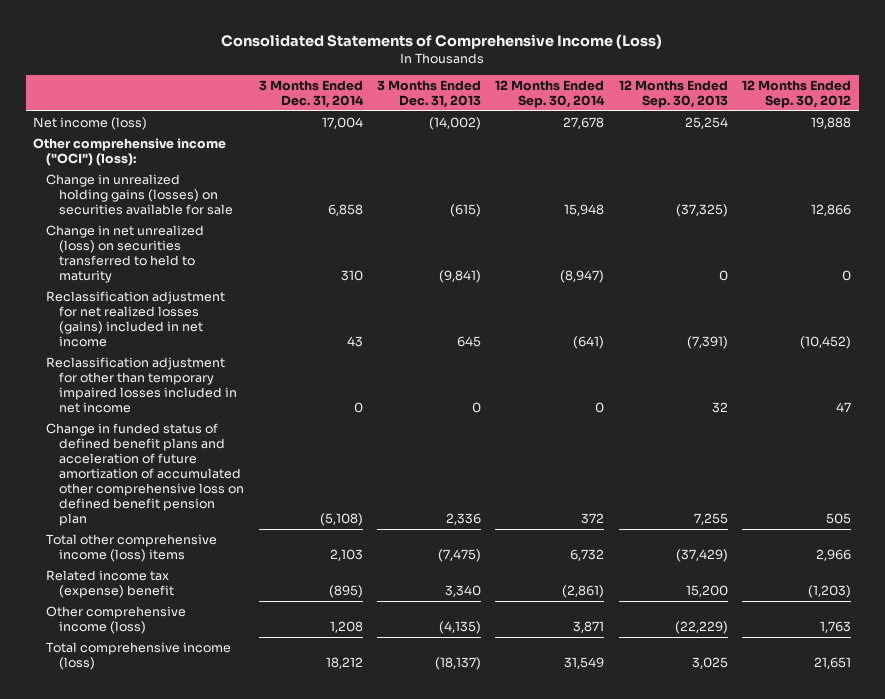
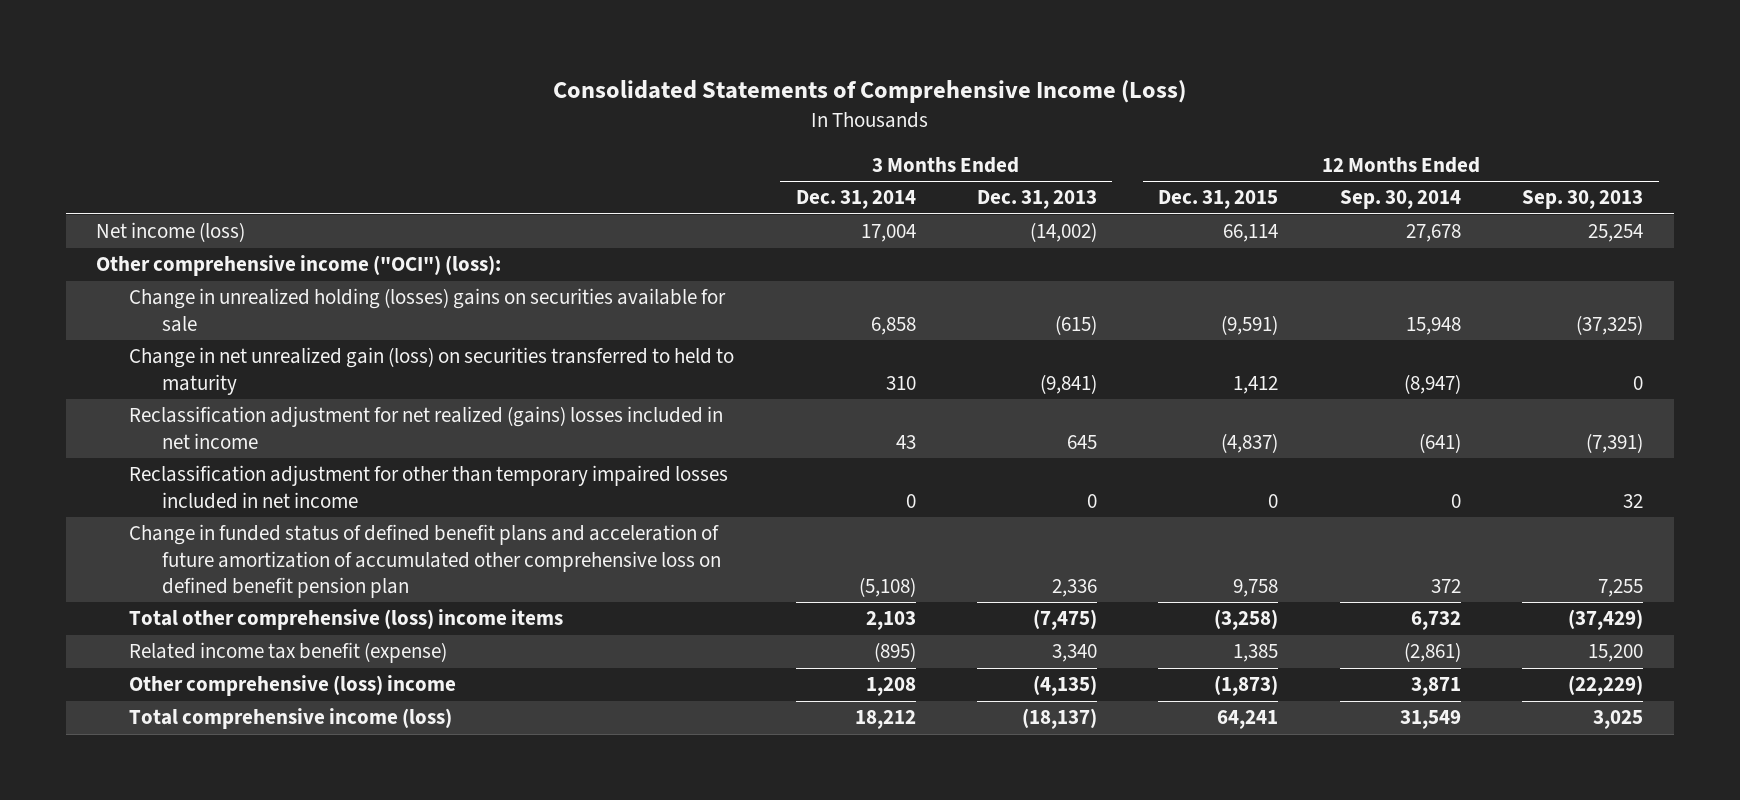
[742,79,852,108] 12 Months Ended Sep. 30, 2012 -> none
none -> [1158,190,1279,210] Dec. 31, 2015
[46,173,234,215] Change in unrealized holding gains (losses) on securities available for sale -> [129,288,727,332] Change in unrealized holding (losses) gains on securities available for sale
[46,224,205,284] Change in net unrealized (loss) on securities transferred to held to maturity -> [129,347,735,395] Change in net unrealized gain (loss) on securities transferred to held to maturity
[46,290,226,348] Reclassification adjustment for net realized losses (gains) included in net income -> [129,406,724,449] Reclassification adjustment for net realized (gains) losses included in net income
[46,533,218,562] Total other comprehensive income (loss) items -> [129,609,564,631] Total other comprehensive (loss) income items
[46,569,175,598] Related income tax (expense) benefit -> [129,642,448,664] Related income tax benefit (expense)
[46,605,187,634] Other comprehensive income (loss) -> [129,675,457,697] Other comprehensive (loss) income

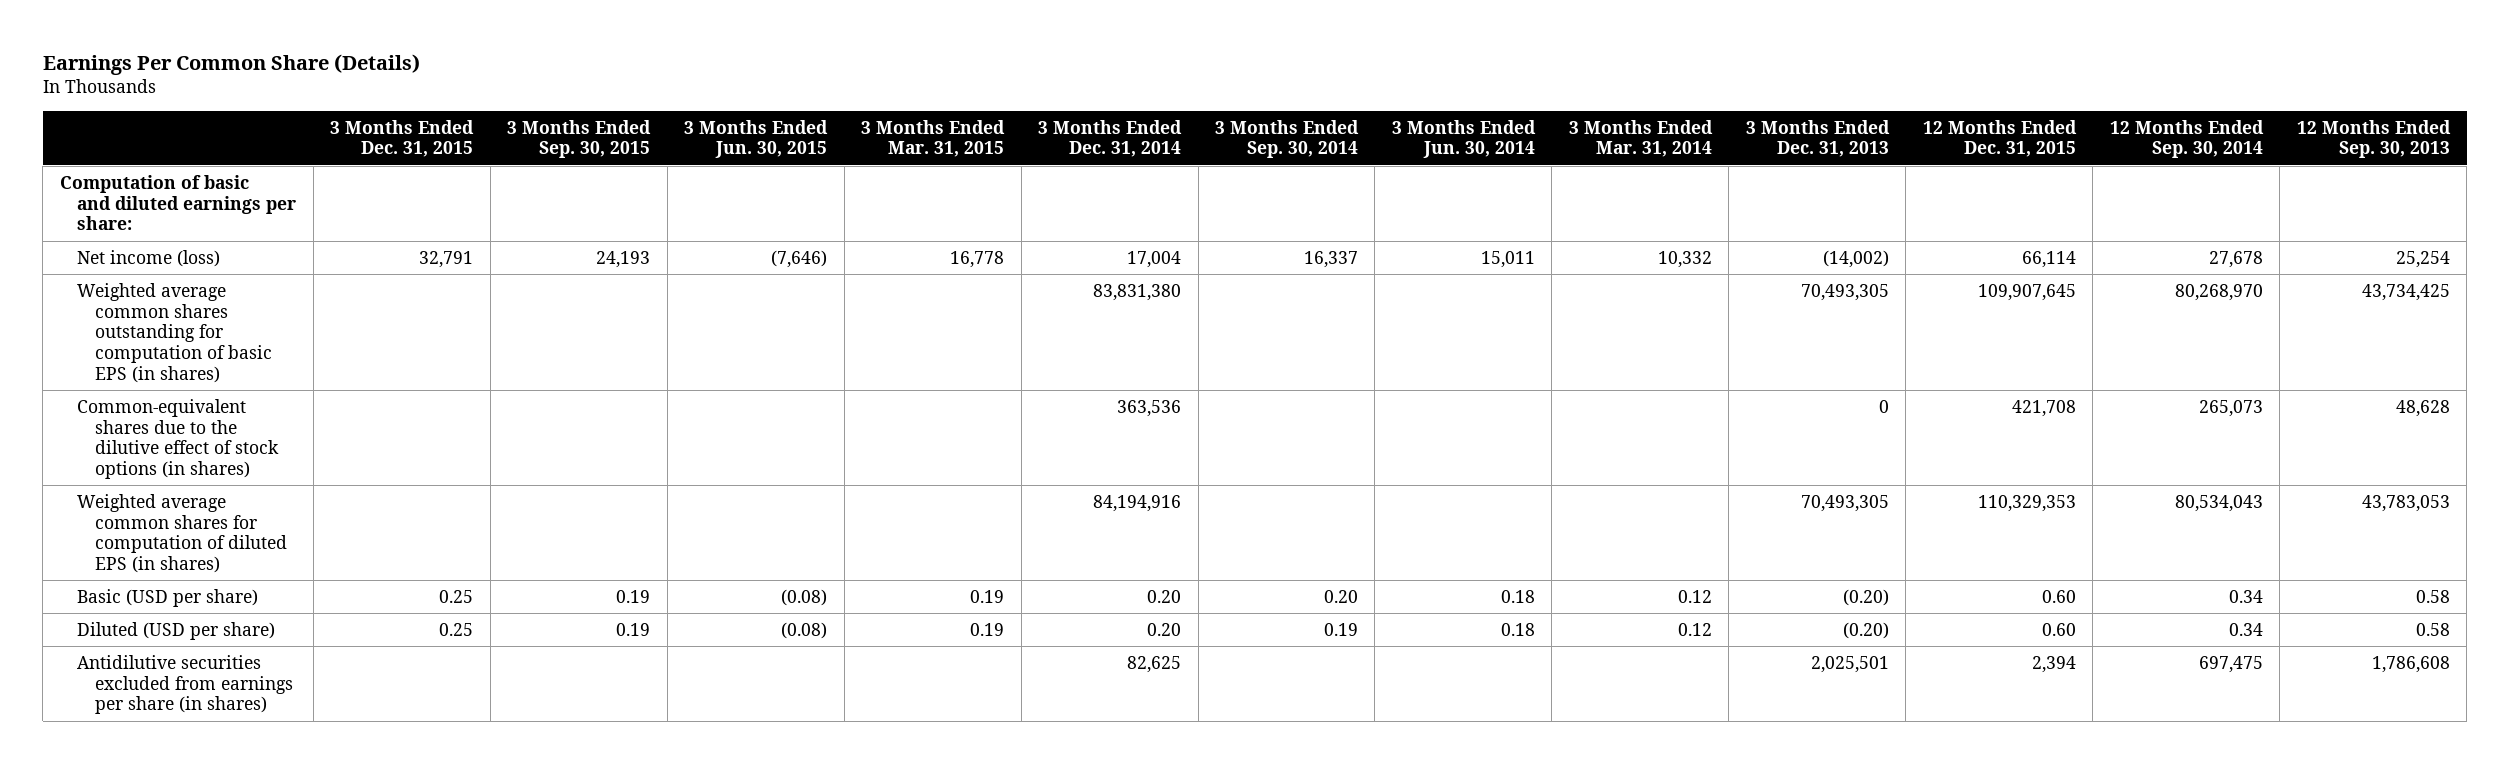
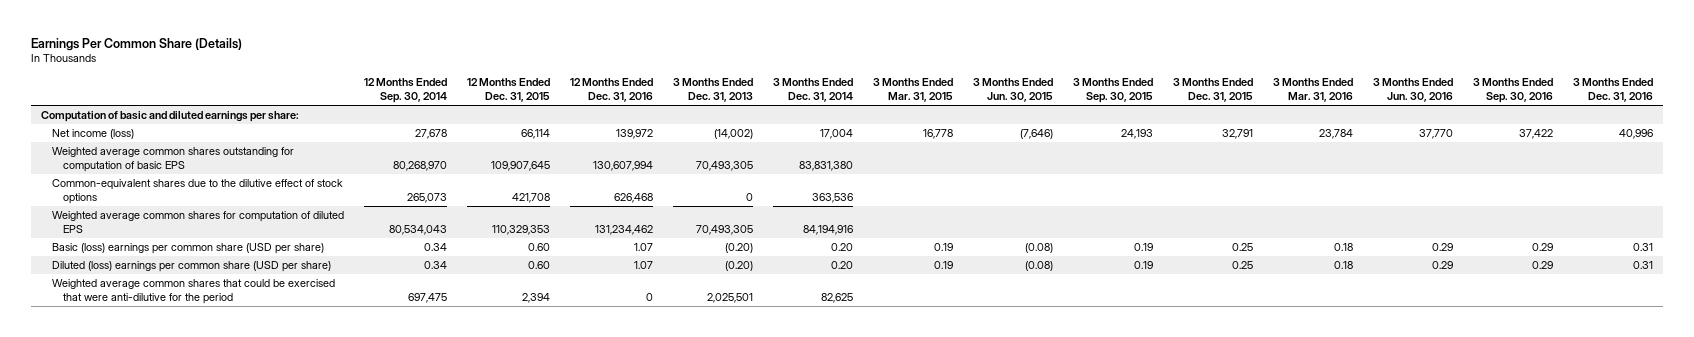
[1215,119,1360,159] 3 Months Ended Sep. 30, 2014 -> none
[1391,119,1536,159] 3 Months Ended Jun. 30, 2014 -> none
[1568,119,1713,158] 3 Months Ended Mar. 31, 2014 -> none
[2296,119,2451,159] 12 Months Ended Sep. 30, 2013 -> none
none -> [569,78,653,103] 12 Months Ended Dec. 31, 2016
none -> [1272,78,1353,103] 3 Months Ended Mar. 31, 2016
none -> [1372,78,1453,103] 3 Months Ended Jun. 30, 2016
none -> [1472,78,1553,104] 3 Months Ended Sep. 30, 2016
none -> [1572,78,1653,103] 3 Months Ended Dec. 31, 2016
[77,282,272,383] Weighted average common shares outstanding for computation of basic EPS (in shares) -> [51,146,294,172] Weighted average common shares outstanding for computation of basic EPS
[77,398,279,480] Common-equivalent shares due to the dilutive effect of stock options (in shares) -> [51,178,343,204] Common-equivalent shares due to the dilutive effect of stock options
[77,493,287,574] Weighted average common shares for computation of diluted EPS (in shares) -> [51,210,344,233] Weighted average common shares for computation of diluted EPS
[77,588,259,607] Basic (USD per share) -> [51,242,324,254] Basic (loss) earnings per common share (USD per share)
[77,621,276,640] Diluted (USD per share) -> [51,260,331,272] Diluted (loss) earnings per common share (USD per share)
[77,654,293,715] Antidilutive securities excluded from earnings per share (in shares) -> [51,278,335,304] Weighted average common shares that could be exercised that were anti-dilutive for the period

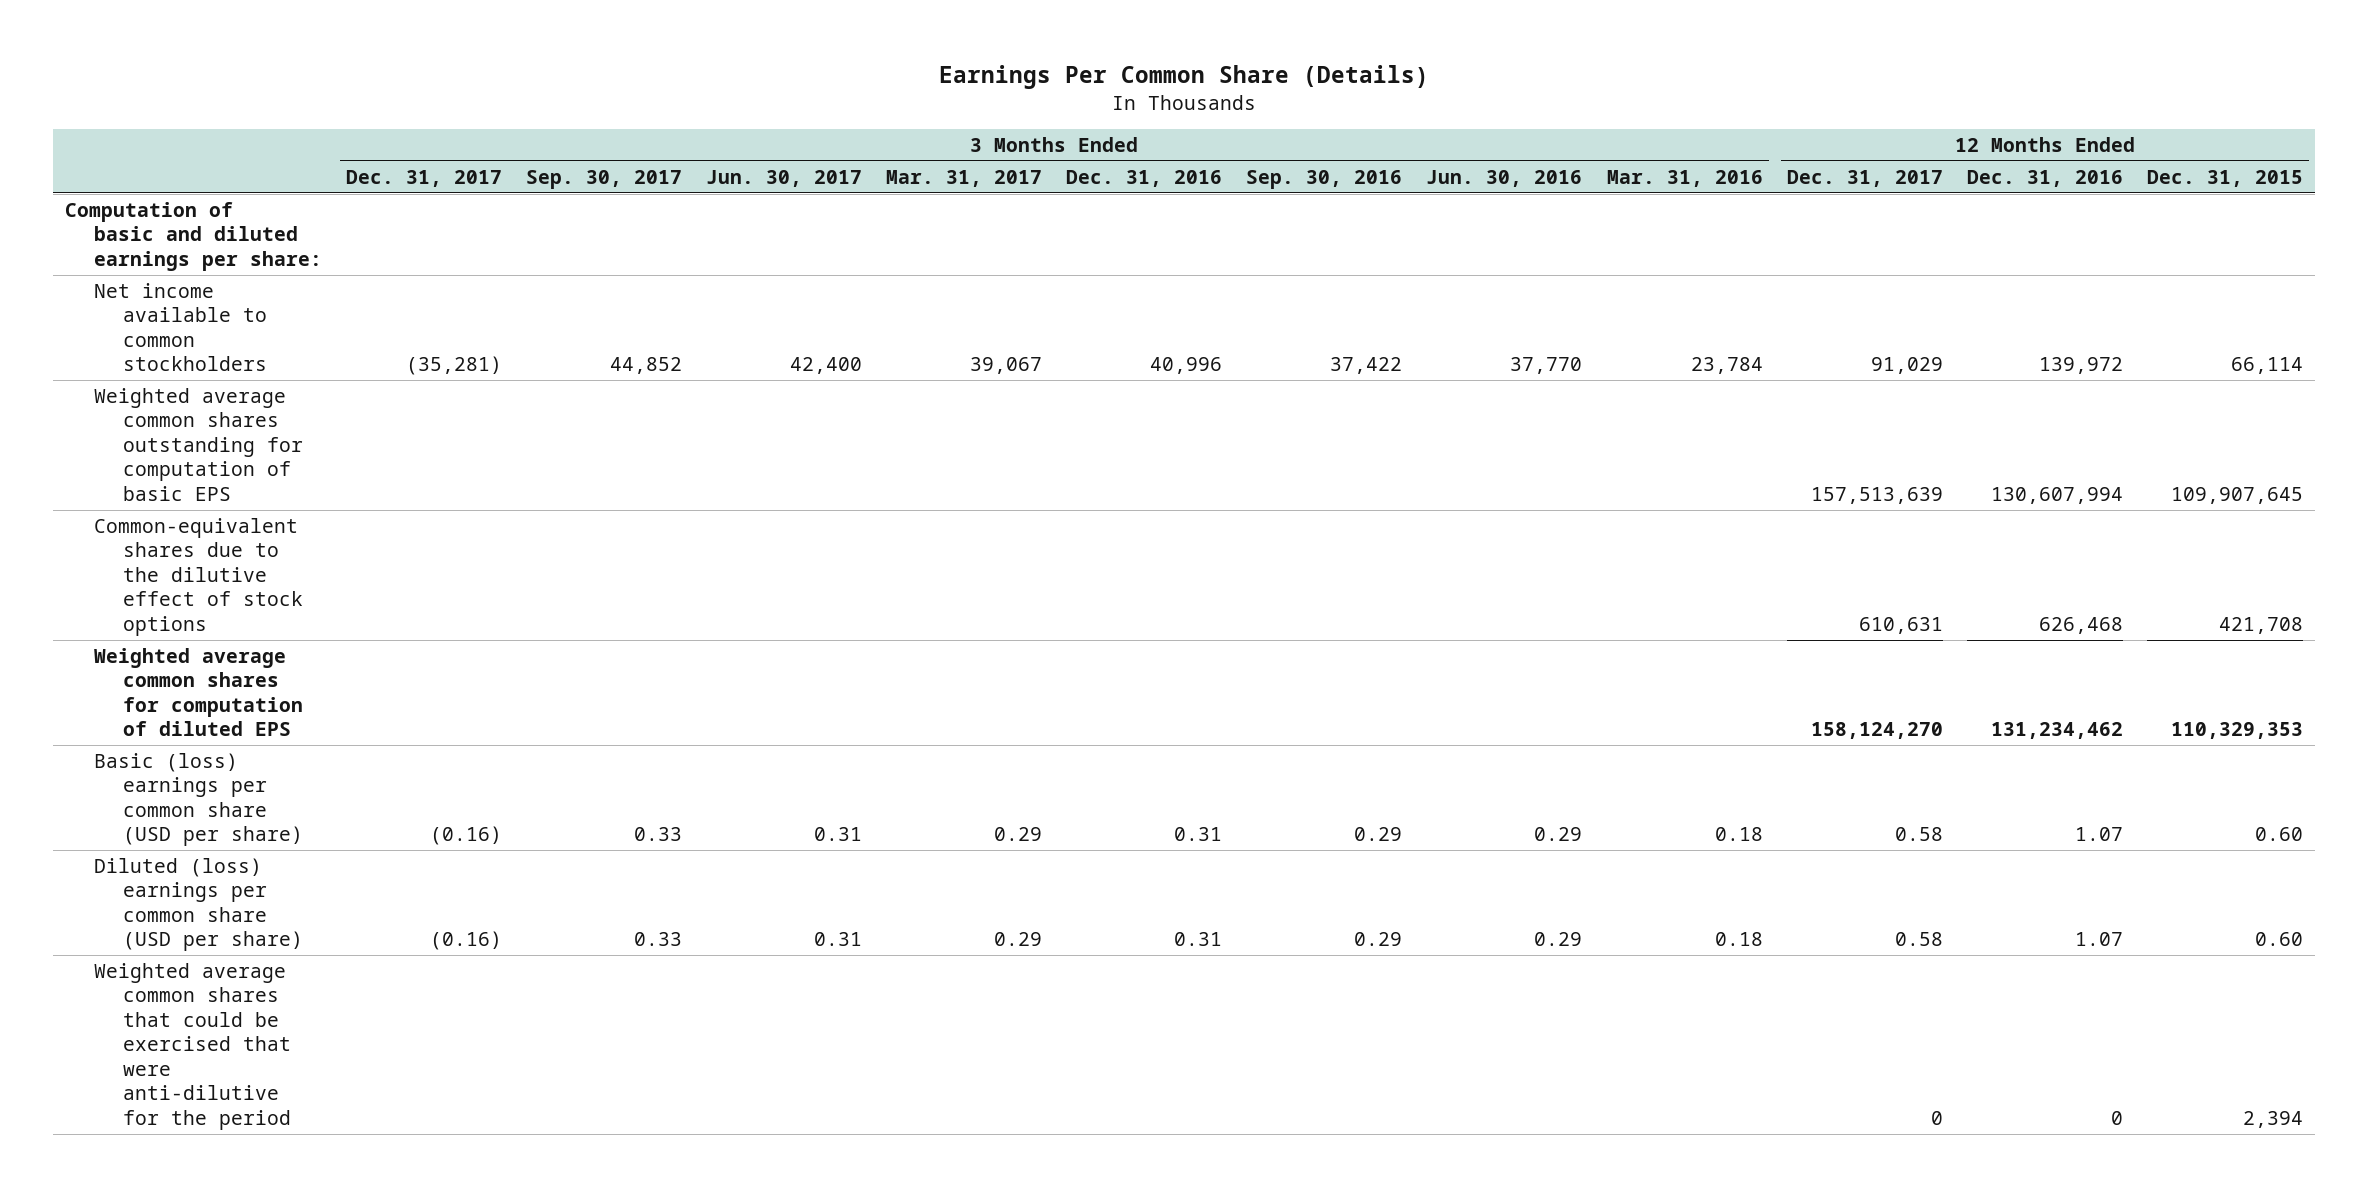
[363,78,447,104] 12 Months Ended Sep. 30, 2014 -> none
[672,78,753,103] 3 Months Ended Dec. 31, 2013 -> none
[772,78,853,103] 3 Months Ended Dec. 31, 2014 -> none
[872,78,953,103] 3 Months Ended Mar. 31, 2015 -> none
[972,78,1053,103] 3 Months Ended Jun. 30, 2015 -> none
[1072,78,1153,104] 3 Months Ended Sep. 30, 2015 -> none
[1172,78,1253,103] 3 Months Ended Dec. 31, 2015 -> none
none -> [345,169,502,187] Dec. 31, 2017
none -> [526,169,683,189] Sep. 30, 2017
none -> [706,169,863,187] Jun. 30, 2017
none -> [886,169,1043,187] Mar. 31, 2017
none -> [1786,169,1943,187] Dec. 31, 2017
[51,128,134,139] Net income (loss) -> [93,282,267,372] Net income available to common stockholders

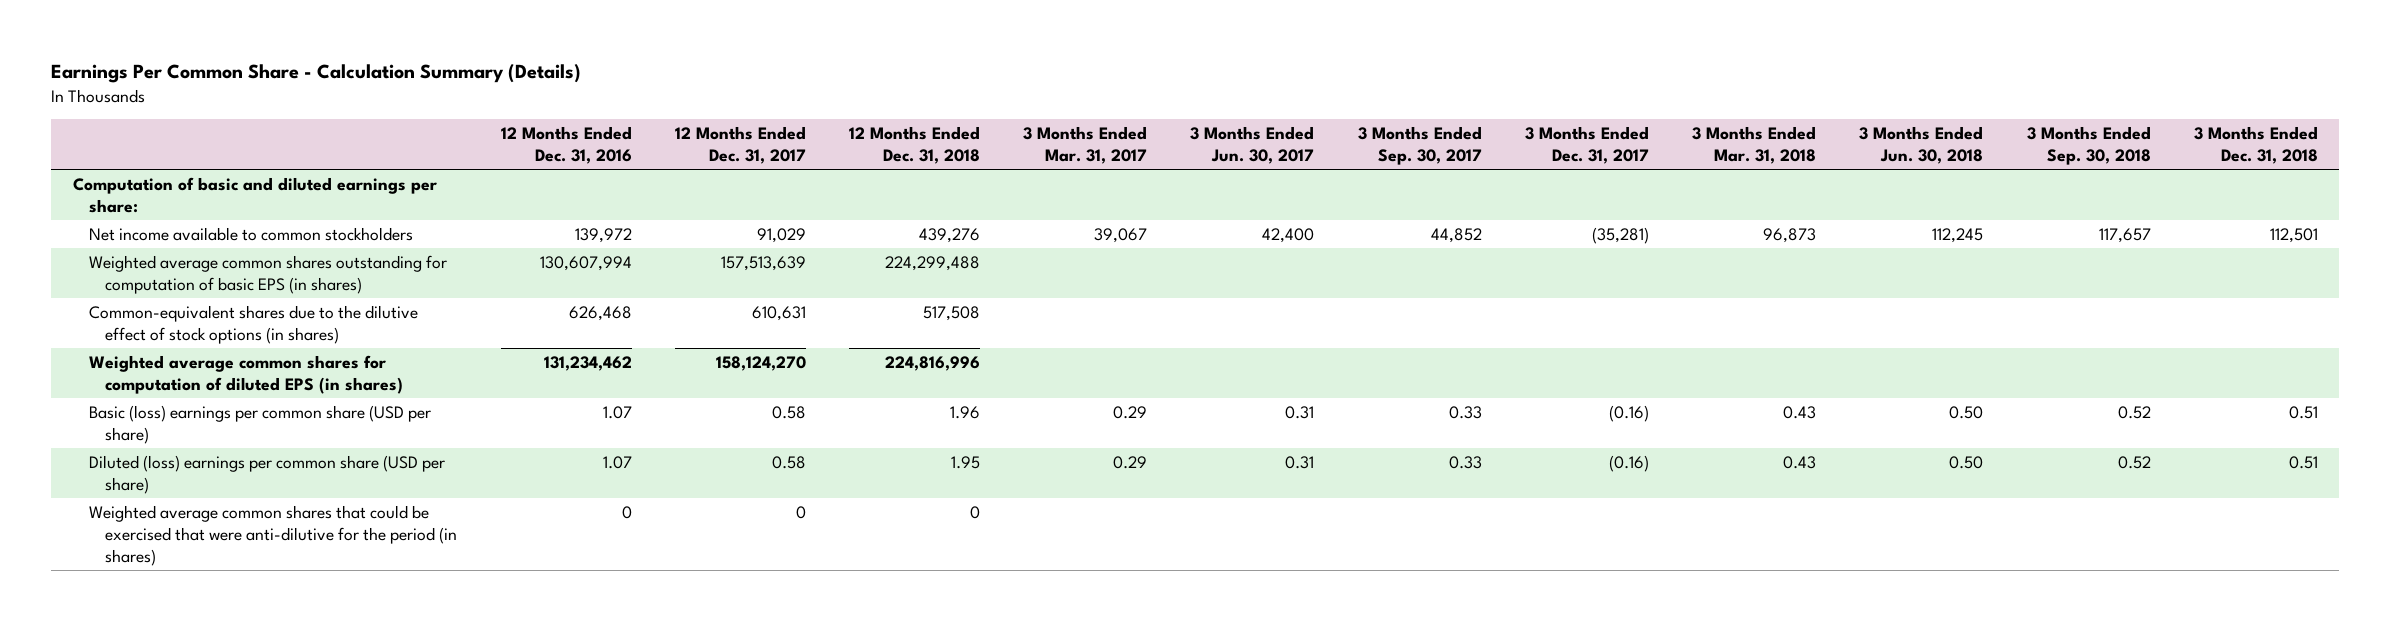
[938,65,1429,90] Earnings Per Common Share (Details) -> [51,64,582,84] Earnings Per Common Share - Calculation Summary (Details)
[1066,169,1223,187] Dec. 31, 2016 -> none
[1246,169,1403,189] Sep. 30, 2016 -> none
[1426,169,1583,187] Jun. 30, 2016 -> none
[1606,169,1763,187] Mar. 31, 2016 -> none
[2146,169,2303,187] Dec. 31, 2015 -> none
none -> [849,125,981,164] 12 Months Ended Dec. 31, 2018
none -> [1692,125,1817,164] 3 Months Ended Mar. 31, 2018
none -> [1859,125,1984,164] 3 Months Ended Jun. 30, 2018
none -> [2026,125,2151,165] 3 Months Ended Sep. 30, 2018
none -> [2193,125,2318,164] 3 Months Ended Dec. 31, 2018
[93,387,303,501] Weighted average common shares outstanding for computation of basic EPS -> [89,254,448,294] Weighted average common shares outstanding for computation of basic EPS (in shares)
[93,517,303,636] Common-equivalent shares due to the dilutive effect of stock options -> [89,304,419,344] Common-equivalent shares due to the dilutive effect of stock options (in shares)
[93,647,303,737] Weighted average common shares for computation of diluted EPS -> [89,354,404,394] Weighted average common shares for computation of diluted EPS (in shares)
[93,962,291,1131] Weighted average common shares that could be exercised that were anti-dilutive for the period -> [89,504,458,566] Weighted average common shares that could be exercised that were anti-dilutive for the period (in shares)

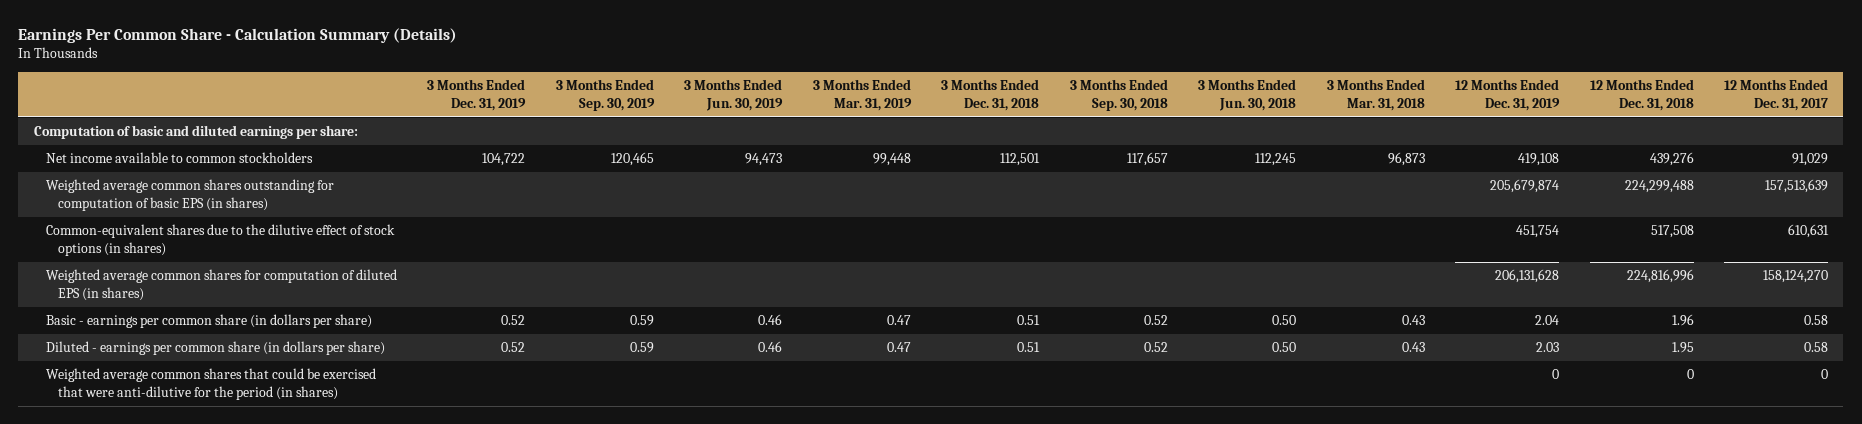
[500,125,632,164] 12 Months Ended Dec. 31, 2016 -> none
[1023,125,1148,164] 3 Months Ended Mar. 31, 2017 -> none
[1190,125,1315,164] 3 Months Ended Jun. 30, 2017 -> none
[1357,125,1482,165] 3 Months Ended Sep. 30, 2017 -> none
[1524,125,1649,164] 3 Months Ended Dec. 31, 2017 -> none
none -> [427,79,527,112] 3 Months Ended Dec. 31, 2019
none -> [555,79,655,112] 3 Months Ended Sep. 30, 2019
none -> [684,79,784,112] 3 Months Ended Jun. 30, 2019
none -> [812,79,912,112] 3 Months Ended Mar. 31, 2019
none -> [1455,79,1561,112] 12 Months Ended Dec. 31, 2019
[89,404,432,444] Basic (loss) earnings per common share (USD per share) -> [45,314,372,329] Basic - earnings per common share (in dollars per share)
[89,454,446,494] Diluted (loss) earnings per common share (USD per share) -> [45,341,385,356] Diluted - earnings per common share (in dollars per share)

